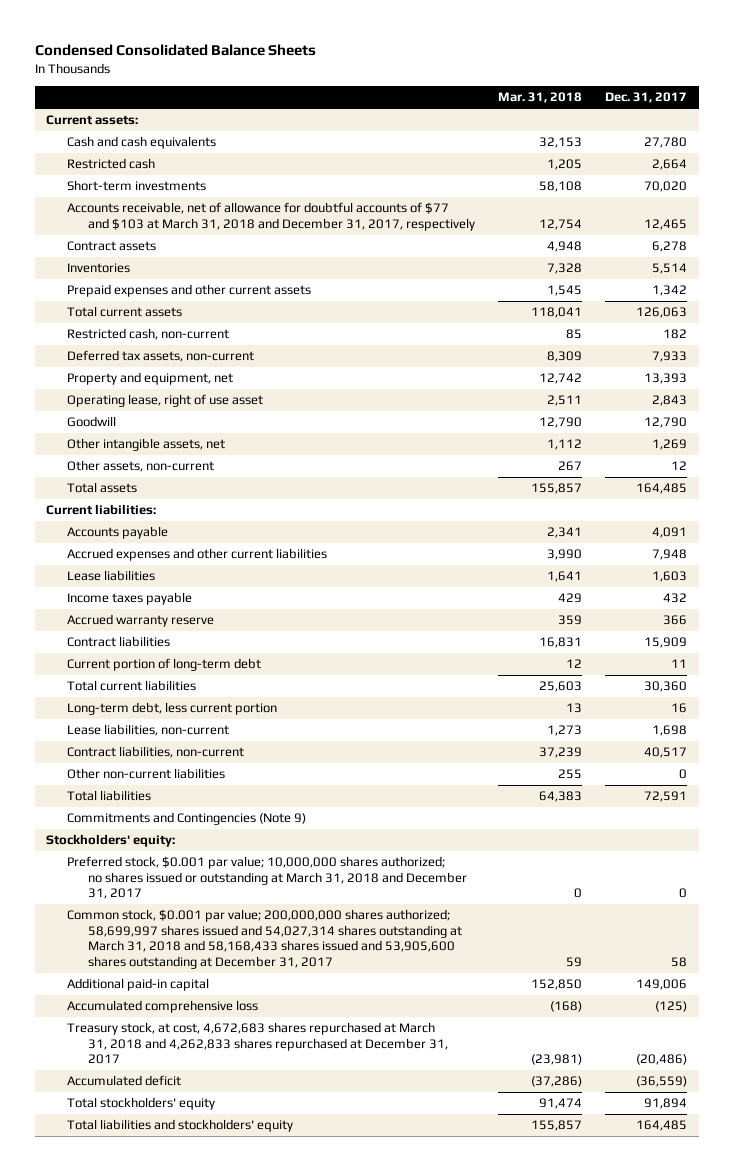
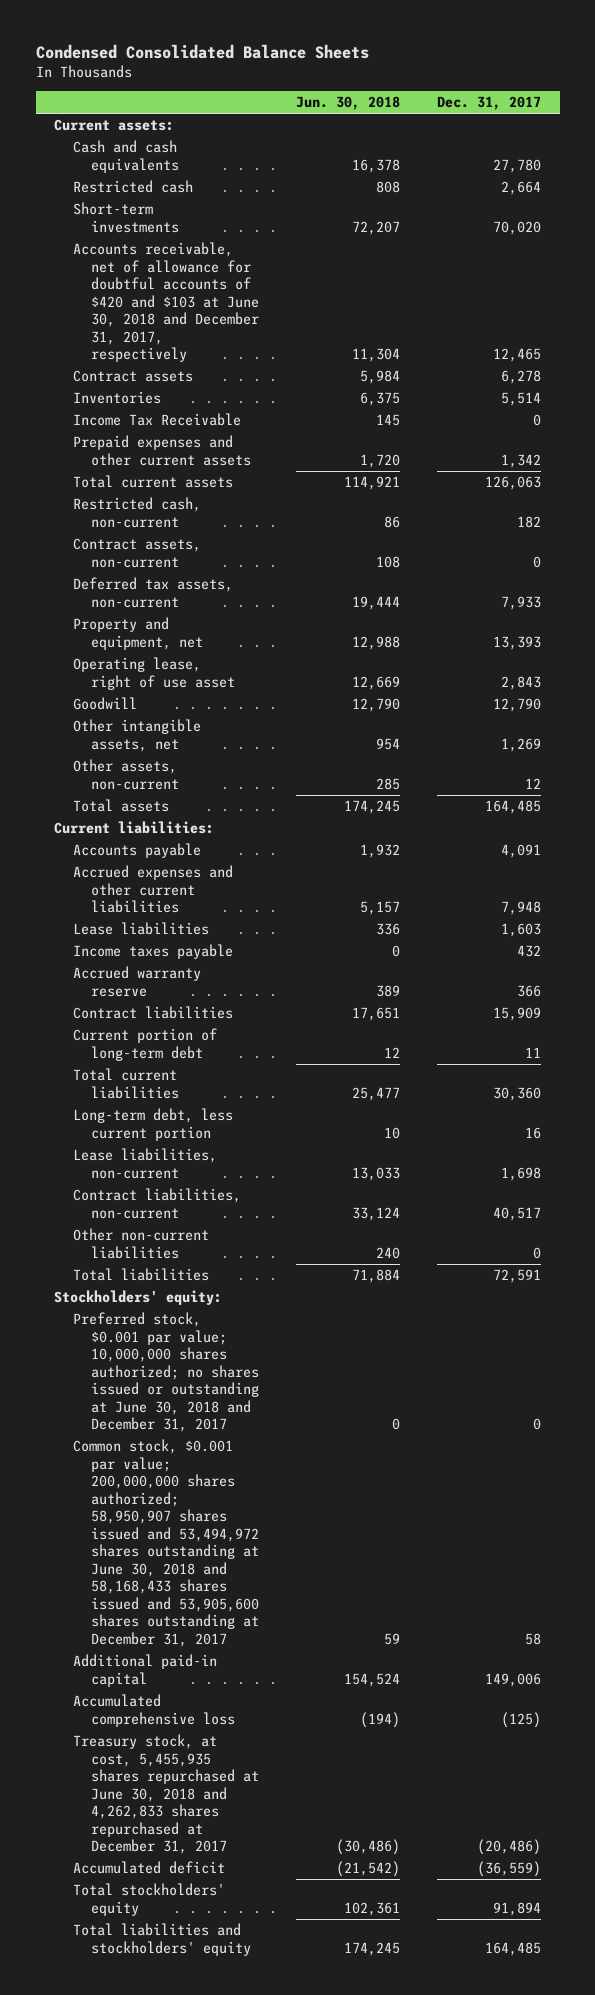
[497,92,582,104] Mar. 31, 2018 -> none
none -> [296,96,401,111] Jun. 30, 2018
[67,202,475,231] Accounts receivable, net of allowance for doubtful accounts of $77 and $103 at March 31, 2018 and December 31, 2017, respectively -> [72,242,259,363] Accounts receivable, net of allowance for doubtful accounts of $420 and $103 at June 30, 2018 and December 31, 2017, respectively
none -> [72,413,241,427] Income Tax Receivable
none -> [72,538,201,568] Contract assets, non-current
[67,812,307,826] Commitments and Contingencies (Note 9) -> none
[67,856,467,900] Preferred stock, $0.001 par value; 10,000,000 shares authorized; no shares issued or outstanding at March 31, 2018 and December 31, 2017 -> [72,1312,259,1433] Preferred stock, $0.001 par value; 10,000,000 shares authorized; no shares issued or outstanding at June 30, 2018 and December 31, 2017
[67,909,462,969] Common stock, $0.001 par value; 200,000,000 shares authorized; 58,699,997 shares issued and 54,027,314 shares outstanding at March 31, 2018 and 58,168,433 shares issued and 53,905,600 shares outstanding at December 31, 2017 -> [72,1439,259,1647] Common stock, $0.001 par value; 200,000,000 shares authorized; 58,950,907 shares issued and 53,494,972 shares outstanding at June 30, 2018 and 58,168,433 shares issued and 53,905,600 shares outstanding at December 31, 2017
[67,1022,448,1065] Treasury stock, at cost, 4,672,683 shares repurchased at March 31, 2018 and 4,262,833 shares repurchased at December 31, 2017 -> [72,1734,259,1855] Treasury stock, at cost, 5,455,935 shares repurchased at June 30, 2018 and 4,262,833 shares repurchased at December 31, 2017

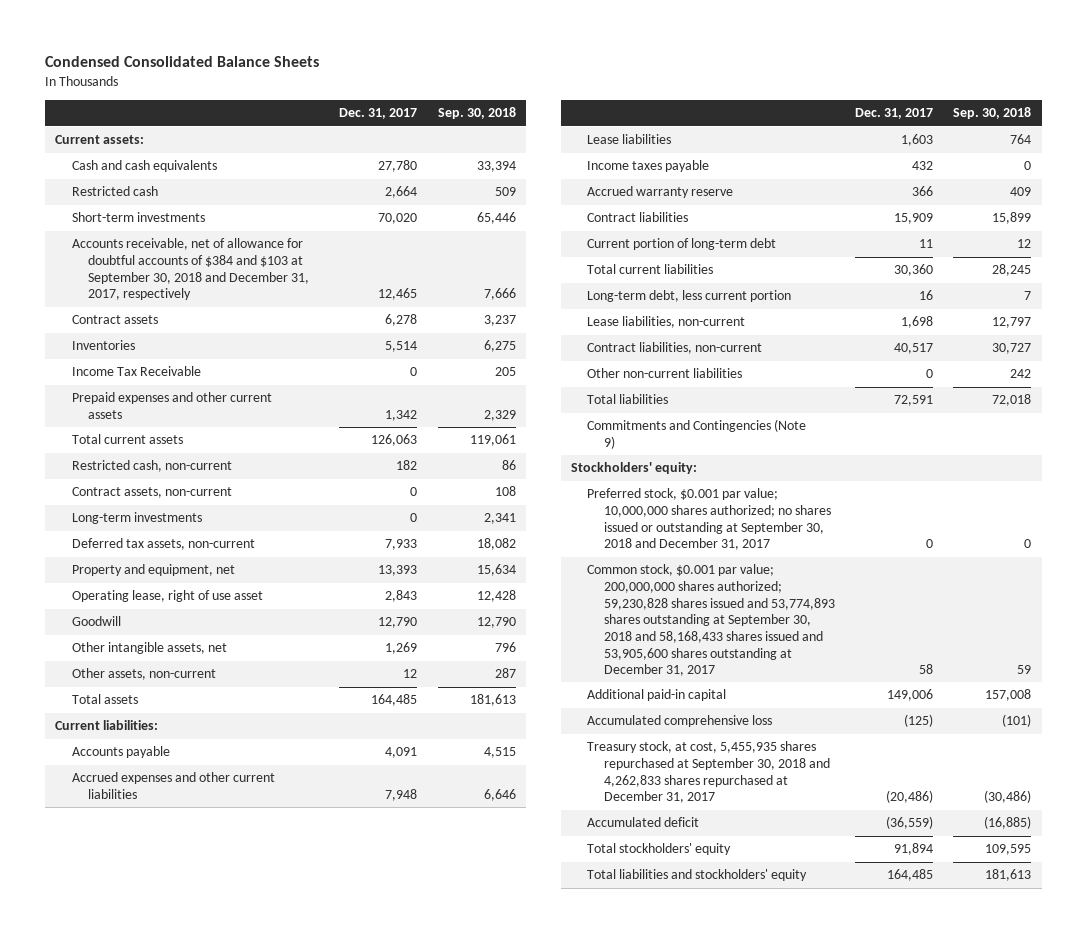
[296,96,401,111] Jun. 30, 2018 -> none
none -> [437,107,516,120] Sep. 30, 2018
[72,242,259,363] Accounts receivable, net of allowance for doubtful accounts of $420 and $103 at June 30, 2018 and December 31, 2017, respectively -> [71,238,309,301] Accounts receivable, net of allowance for doubtful accounts of $384 and $103 at September 30, 2018 and December 31, 2017, respectively
none -> [71,512,202,525] Long-term investments
none -> [587,419,807,450] Commitments and Contingencies (Note 9)
[72,1312,259,1433] Preferred stock, $0.001 par value; 10,000,000 shares authorized; no shares issued or outstanding at June 30, 2018 and December 31, 2017 -> [587,488,831,551] Preferred stock, $0.001 par value; 10,000,000 shares authorized; no shares issued or outstanding at September 30, 2018 and December 31, 2017
[72,1439,259,1647] Common stock, $0.001 par value; 200,000,000 shares authorized; 58,950,907 shares issued and 53,494,972 shares outstanding at June 30, 2018 and 58,168,433 shares issued and 53,905,600 shares outstanding at December 31, 2017 -> [587,564,835,677] Common stock, $0.001 par value; 200,000,000 shares authorized; 59,230,828 shares issued and 53,774,893 shares outstanding at September 30, 2018 and 58,168,433 shares issued and 53,905,600 shares outstanding at December 31, 2017
[72,1734,259,1855] Treasury stock, at cost, 5,455,935 shares repurchased at June 30, 2018 and 4,262,833 shares repurchased at December 31, 2017 -> [587,741,830,804] Treasury stock, at cost, 5,455,935 shares repurchased at September 30, 2018 and 4,262,833 shares repurchased at December 31, 2017

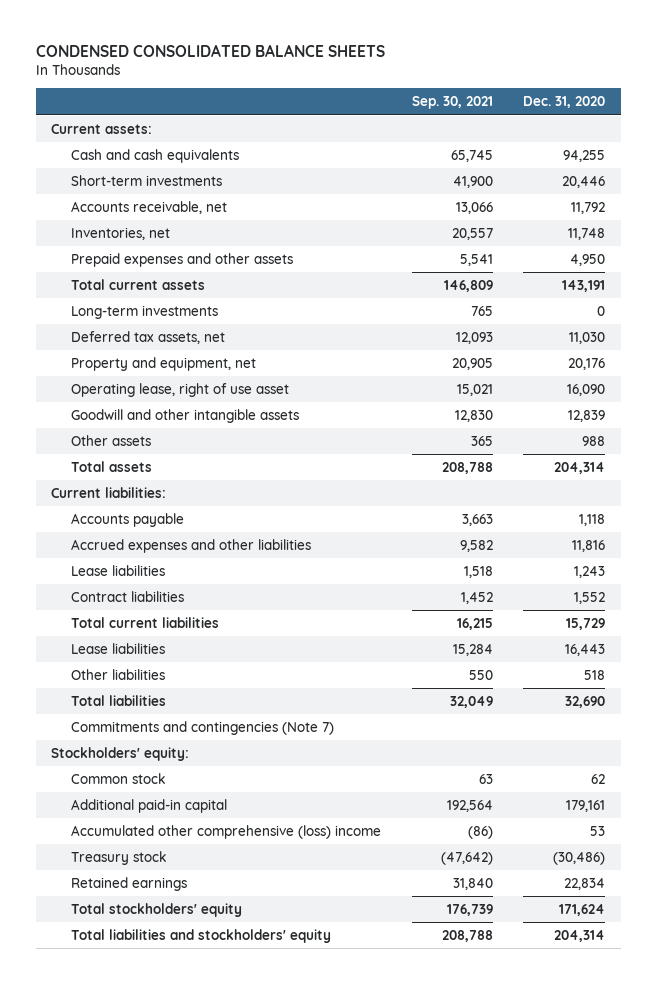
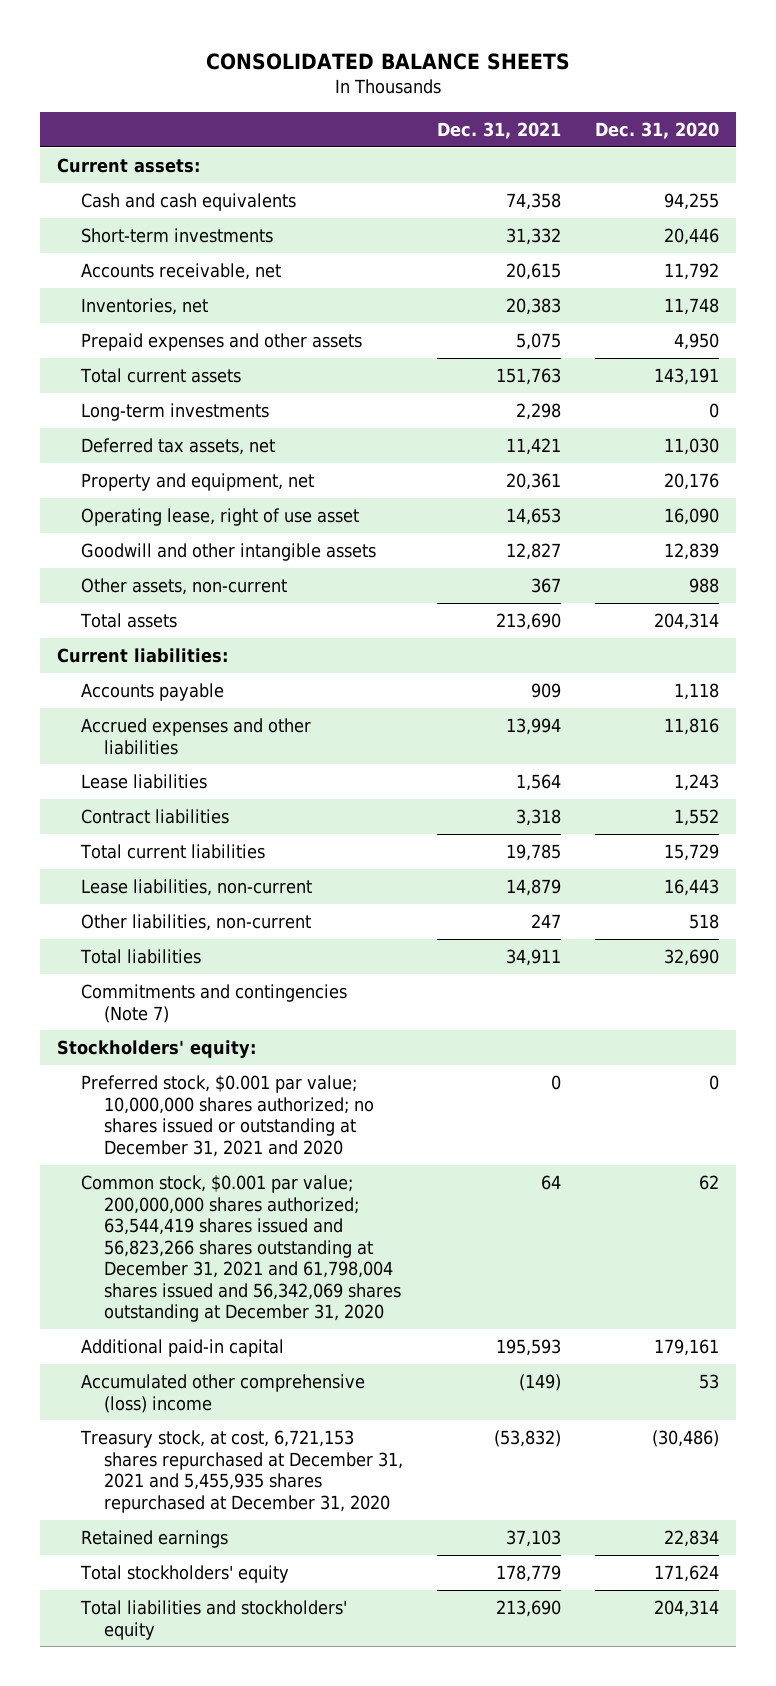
[36,43,386,57] CONDENSED CONSOLIDATED BALANCE SHEETS -> [206,52,571,70] CONSOLIDATED BALANCE SHEETS
[411,96,493,110] Sep. 30, 2021 -> none
none -> [436,121,561,139] Dec. 31, 2021
[71,434,152,446] Other assets -> [80,578,287,596] Other assets, non-current
[71,642,166,654] Lease liabilities -> [80,879,312,897] Lease liabilities, non-current
[71,668,166,680] Other liabilities -> [80,914,311,932] Other liabilities, non-current
none -> [80,1075,374,1157] Preferred stock, $0.001 par value; 10,000,000 shares authorized; no shares issued or outstanding at December 31, 2021 and 2020
[71,772,167,784] Common stock -> [80,1175,401,1323] Common stock, $0.001 par value; 200,000,000 shares authorized; 63,544,419 shares issued and 56,823,266 shares outstanding at December 31, 2021 and 61,798,004 shares issued and 56,342,069 shares outstanding at December 31, 2020
[71,850,168,865] Treasury stock -> [79,1430,403,1513] Treasury stock, at cost, 6,721,153 shares repurchased at December 31, 2021 and 5,455,935 shares repurchased at December 31, 2020

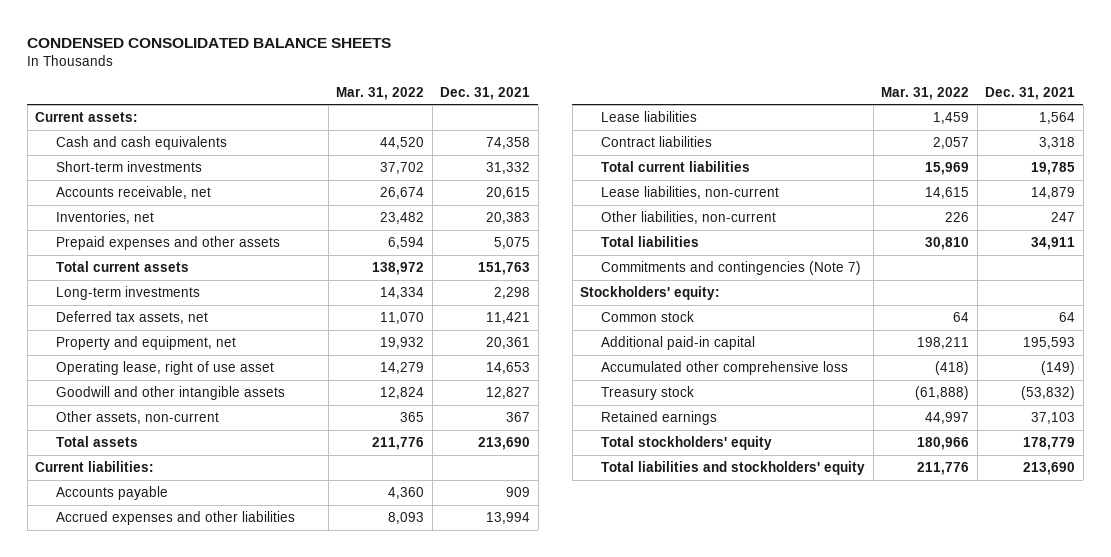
[206,52,571,70] CONSOLIDATED BALANCE SHEETS -> [27,38,392,49] CONDENSED CONSOLIDATED BALANCE SHEETS
[594,121,719,139] Dec. 31, 2020 -> none
none -> [336,86,425,100] Mar. 31, 2022
[80,1075,374,1157] Preferred stock, $0.001 par value; 10,000,000 shares authorized; no shares issued or outstanding at December 31, 2021 and 2020 -> none
[80,1175,401,1323] Common stock, $0.001 par value; 200,000,000 shares authorized; 63,544,419 shares issued and 56,823,266 shares outstanding at December 31, 2021 and 61,798,004 shares issued and 56,342,069 shares outstanding at December 31, 2020 -> [601,310,695,322] Common stock
[80,1374,365,1413] Accumulated other comprehensive (loss) income -> [601,360,849,375] Accumulated other comprehensive loss
[79,1430,403,1513] Treasury stock, at cost, 6,721,153 shares repurchased at December 31, 2021 and 5,455,935 shares repurchased at December 31, 2020 -> [601,385,695,400] Treasury stock

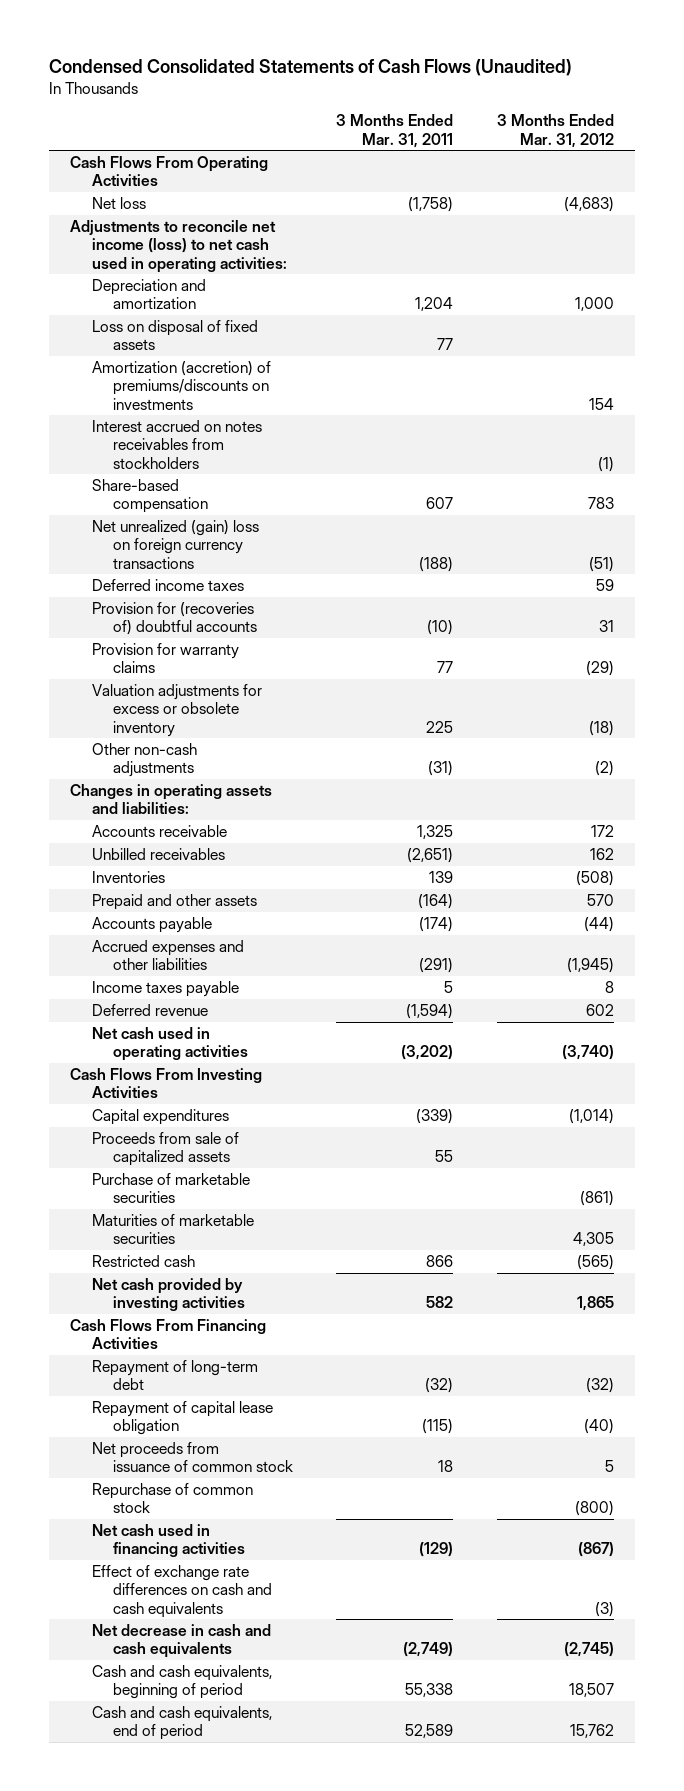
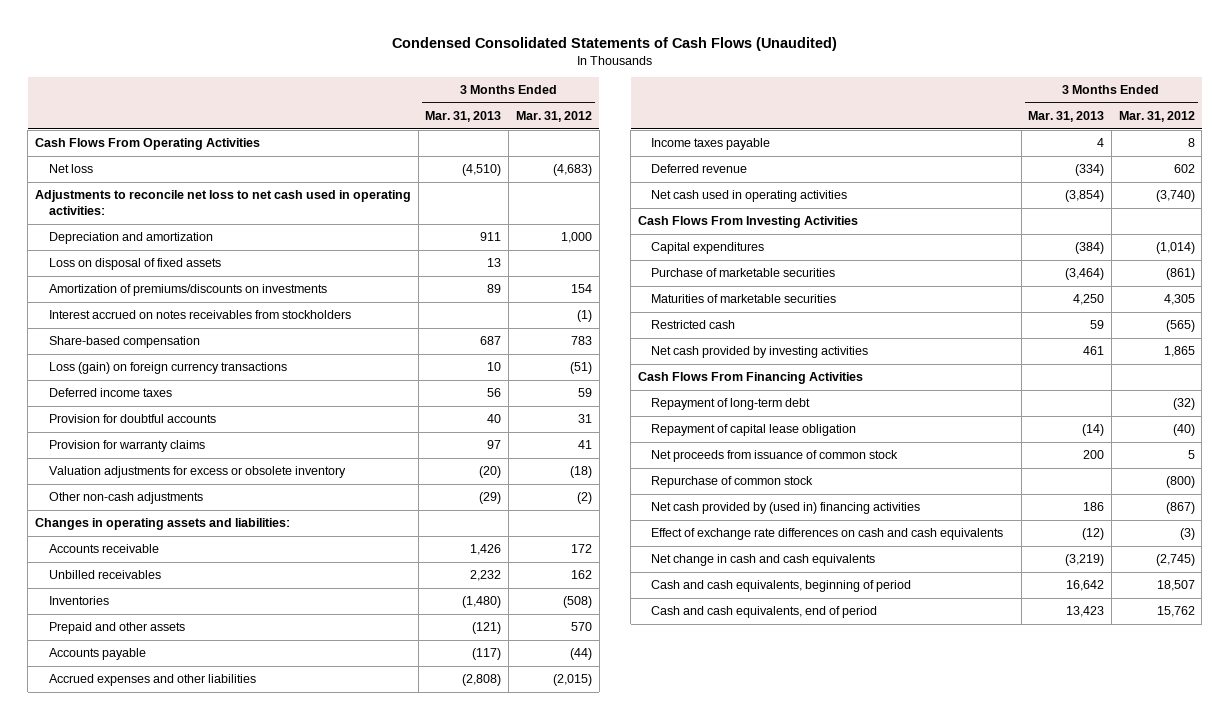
[336,114,454,148] 3 Months Ended Mar. 31, 2011 -> none
none -> [425,111,502,123] Mar. 31, 2013
[70,220,287,273] Adjustments to reconcile net income (loss) to net cash used in operating activities: -> [35,190,412,216] Adjustments to reconcile net loss to net cash used in operating activities:
[91,361,271,410] Amortization (accretion) of premiums/discounts on investments -> [48,284,327,297] Amortization of premiums/discounts on investments
[91,520,259,569] Net unrealized (gain) loss on foreign currency transactions -> [48,362,287,375] Loss (gain) on foreign currency transactions
[91,602,257,636] Provision for (recoveries of) doubtful accounts -> [48,414,216,424] Provision for doubtful accounts
[585,661,614,677] (29) -> [577,440,592,450] 41
[566,958,614,974] (1,945) -> [552,674,592,687] (2,015)
[91,1132,239,1167] Proceeds from sale of capitalized assets -> none
[91,1524,245,1558] Net cash used in financing activities -> [651,502,921,515] Net cash provided by (used in) financing activities
[91,1624,271,1659] Net decrease in cash and cash equivalents -> [651,554,876,567] Net change in cash and cash equivalents

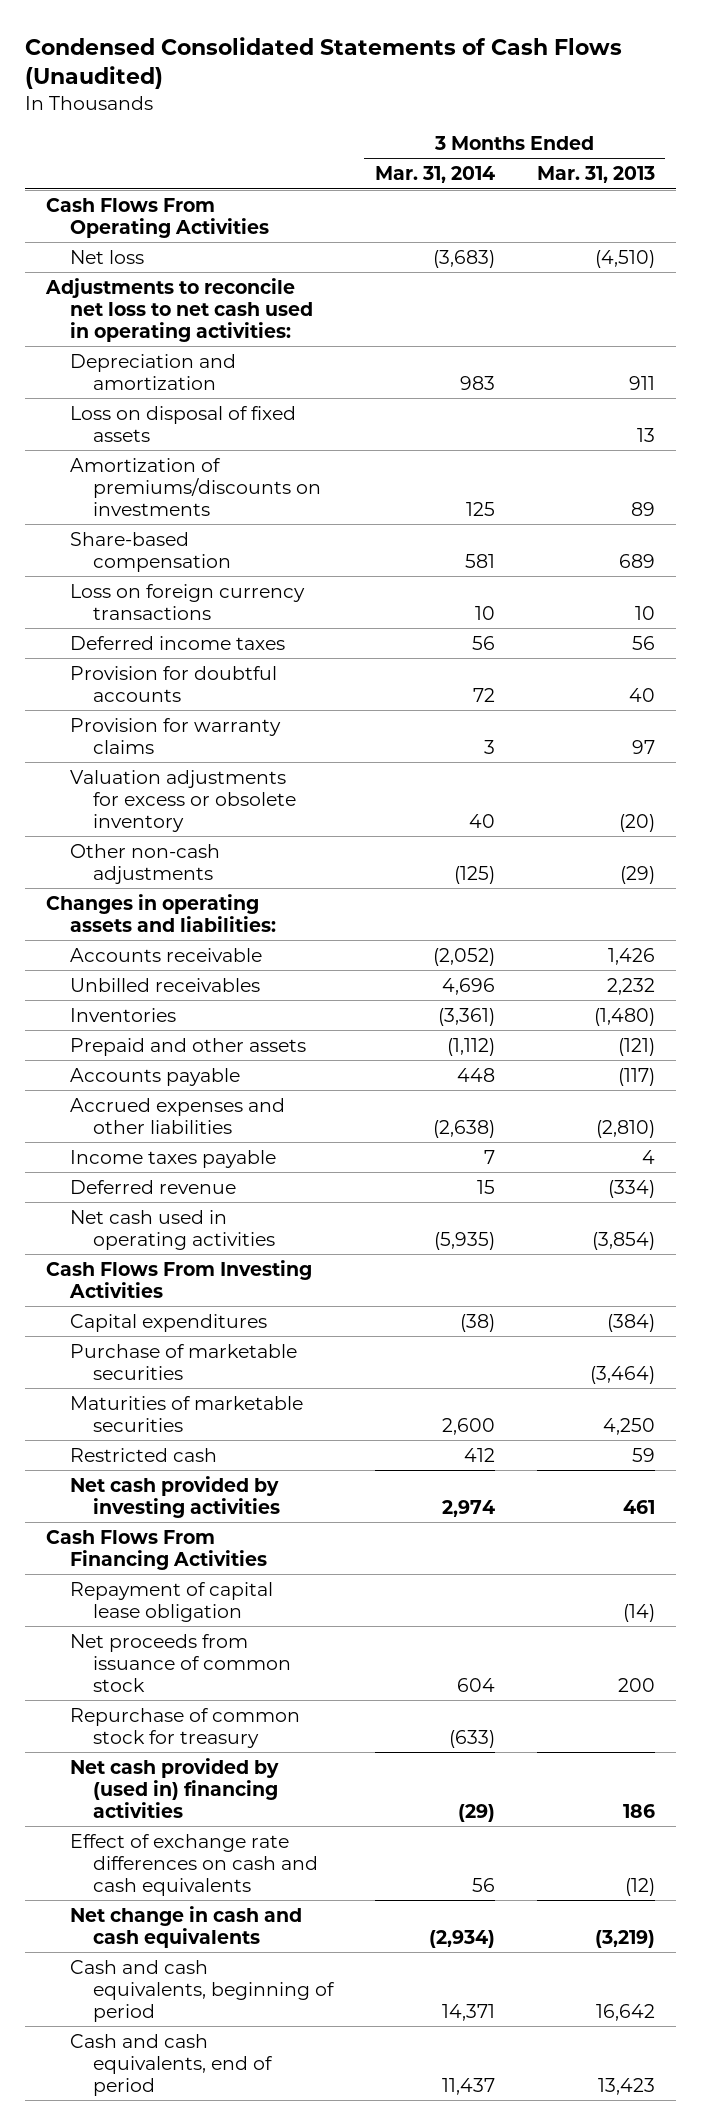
[515,111,592,123] Mar. 31, 2012 -> none
none -> [374,166,495,184] Mar. 31, 2014
[48,310,351,320] Interest accrued on notes receivables from stockholders -> none
[480,336,502,346] 687 -> [618,553,655,568] 689
[48,362,287,375] Loss (gain) on foreign currency transactions -> [69,583,305,620] Loss on foreign currency transactions
[462,674,502,687] (2,808) -> [595,1119,655,1138] (2,810)
[651,398,811,411] Repayment of long-term debt -> none
[651,476,814,489] Repurchase of common stock -> [69,1707,300,1748] Repurchase of common stock for treasury

